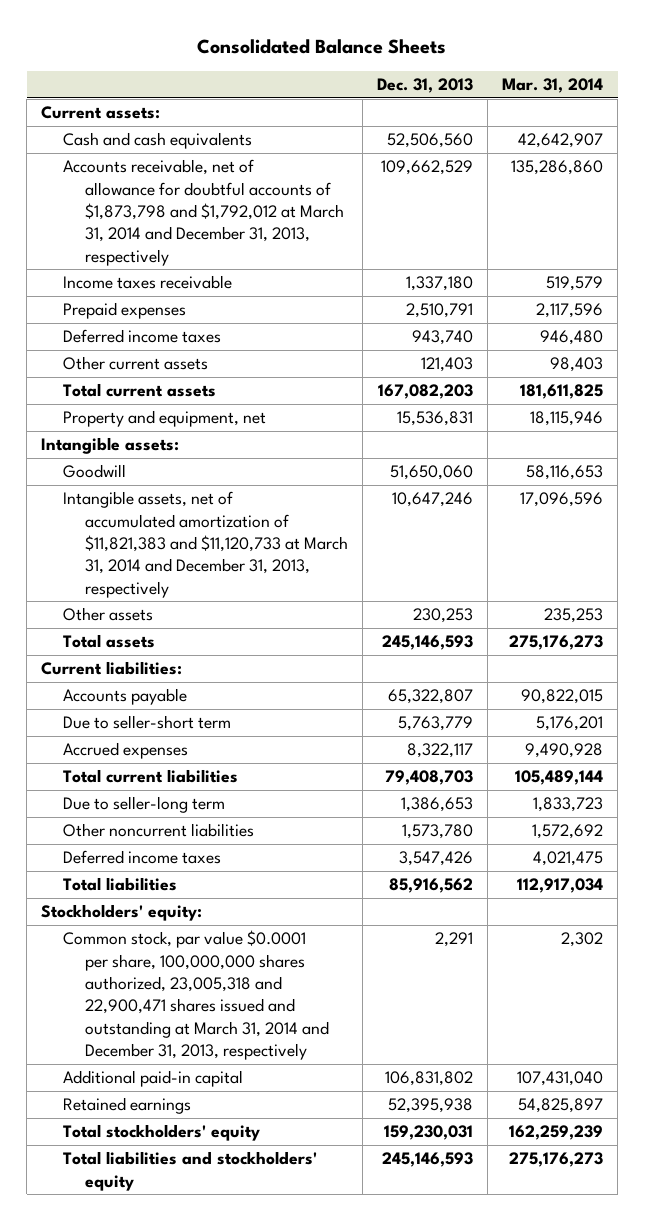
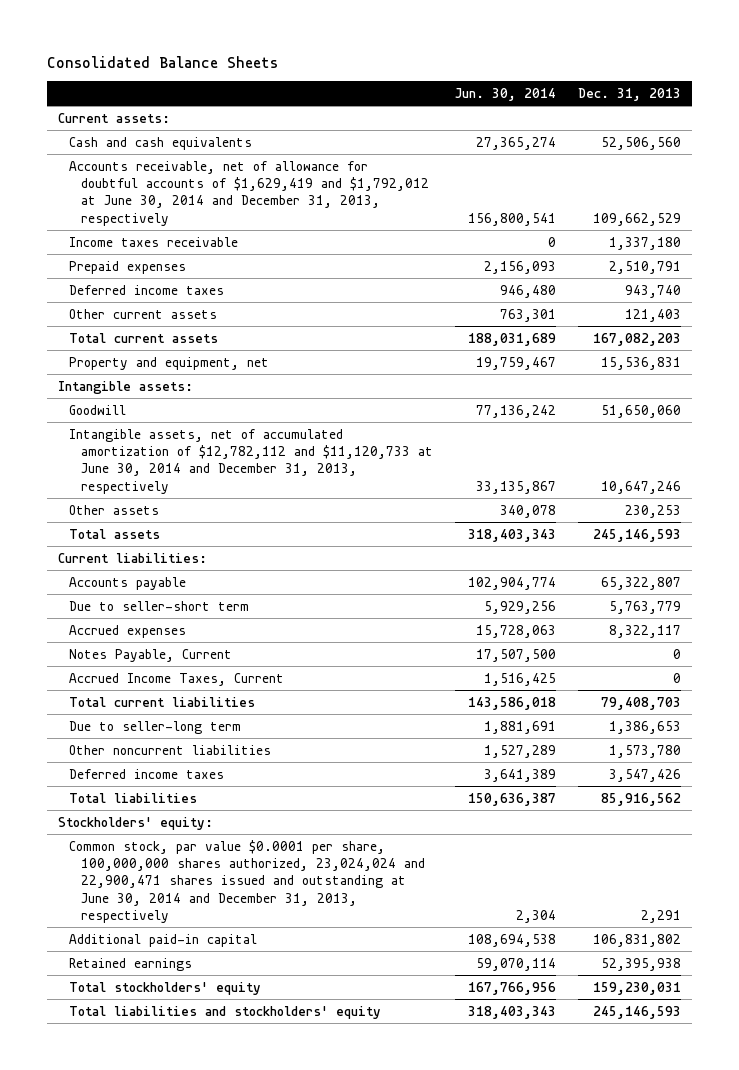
[502,77,604,93] Mar. 31, 2014 -> none
none -> [455,87,557,101] Jun. 30, 2014
[62,159,344,266] Accounts receivable, net of allowance for doubtful accounts of $1,873,798 and $1,792,012 at March 31, 2014 and December 31, 2013, respectively -> [69,160,429,226] Accounts receivable, net of allowance for doubtful accounts of $1,629,419 and $1,792,012 at June 30, 2014 and December 31, 2013, respectively
[62,491,348,598] Intangible assets, net of accumulated amortization of $11,821,383 and $11,120,733 at March 31, 2014 and December 31, 2013, respectively -> [69,428,433,494] Intangible assets, net of accumulated amortization of $12,782,112 and $11,120,733 at June 30, 2014 and December 31, 2013, respectively
none -> [69,648,233,662] Notes Payable, Current
none -> [69,672,285,686] Accrued Income Taxes, Current
[62,930,329,1061] Common stock, par value $0.0001 per share, 100,000,000 shares authorized, 23,005,318 and 22,900,471 shares issued and outstanding at March 31, 2014 and December 31, 2013, respectively -> [69,839,425,924] Common stock, par value $0.0001 per share, 100,000,000 shares authorized, 23,024,024 and 22,900,471 shares issued and outstanding at June 30, 2014 and December 31, 2013, respectively

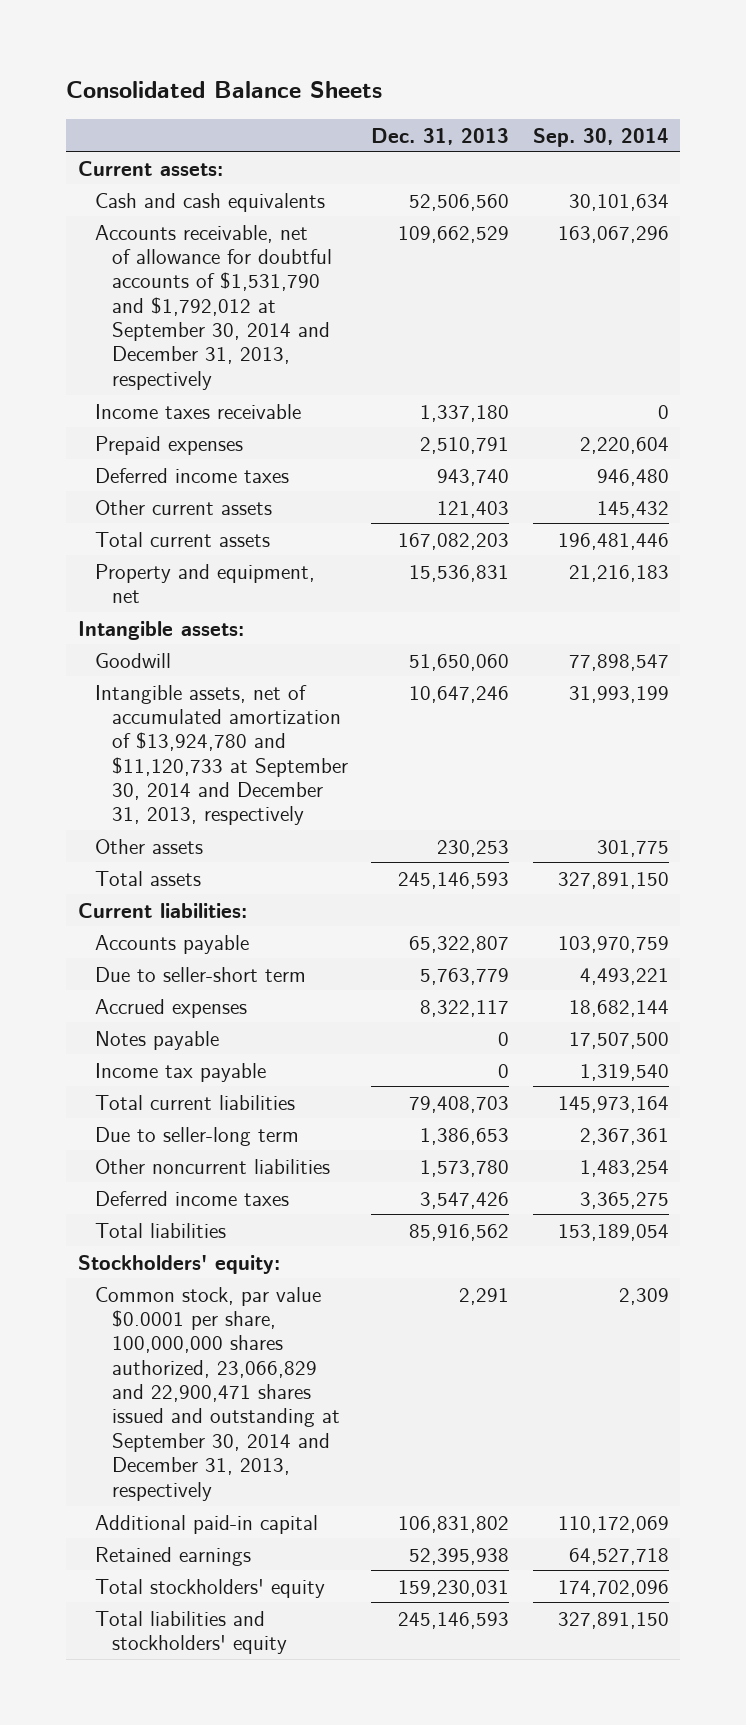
[455,87,557,101] Jun. 30, 2014 -> none
none -> [532,127,669,147] Sep. 30, 2014
[69,160,429,226] Accounts receivable, net of allowance for doubtful accounts of $1,629,419 and $1,792,012 at June 30, 2014 and December 31, 2013, respectively -> [94,224,332,390] Accounts receivable, net of allowance for doubtful accounts of $1,531,790 and $1,792,012 at September 30, 2014 and December 31, 2013, respectively
[69,428,433,494] Intangible assets, net of accumulated amortization of $12,782,112 and $11,120,733 at June 30, 2014 and December 31, 2013, respectively -> [94,684,348,826] Intangible assets, net of accumulated amortization of $13,924,780 and $11,120,733 at September 30, 2014 and December 31, 2013, respectively
[69,648,233,662] Notes Payable, Current -> [94,1030,219,1050] Notes payable
[69,672,285,686] Accrued Income Taxes, Current -> [94,1062,266,1082] Income tax payable
[69,839,425,924] Common stock, par value $0.0001 per share, 100,000,000 shares authorized, 23,024,024 and 22,900,471 shares issued and outstanding at June 30, 2014 and December 31, 2013, respectively -> [94,1286,340,1501] Common stock, par value $0.0001 per share, 100,000,000 shares authorized, 23,066,829 and 22,900,471 shares issued and outstanding at September 30, 2014 and December 31, 2013, respectively

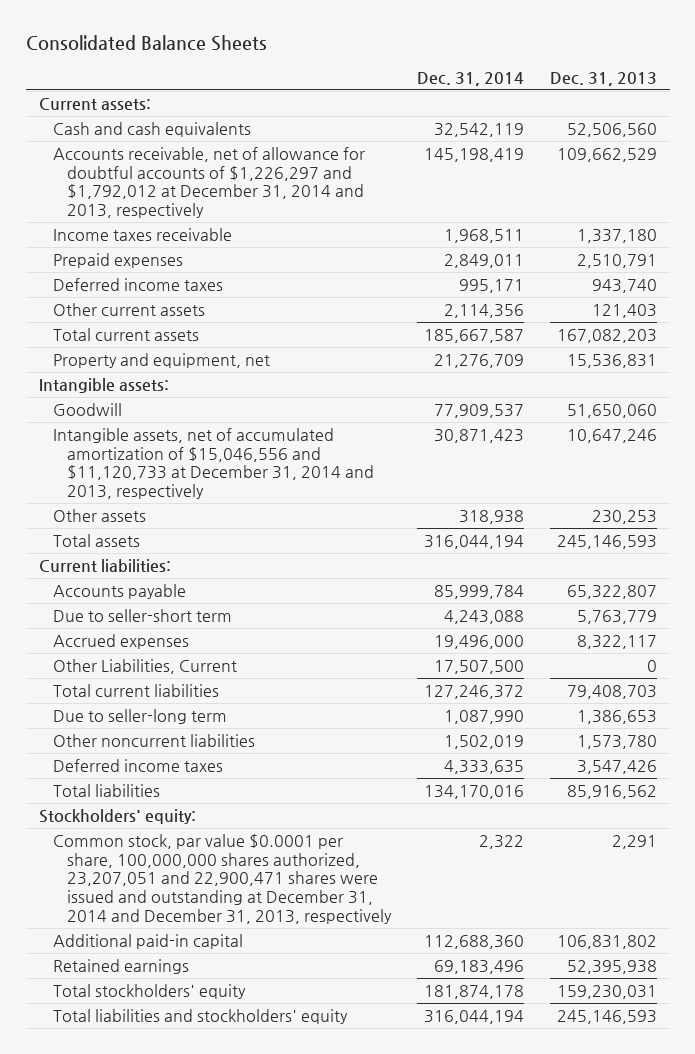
[532,127,669,147] Sep. 30, 2014 -> none
none -> [416,71,524,86] Dec. 31, 2014
[94,224,332,390] Accounts receivable, net of allowance for doubtful accounts of $1,531,790 and $1,792,012 at September 30, 2014 and December 31, 2013, respectively -> [52,146,365,219] Accounts receivable, net of allowance for doubtful accounts of $1,226,297 and $1,792,012 at December 31, 2014 and 2013, respectively
[94,684,348,826] Intangible assets, net of accumulated amortization of $13,924,780 and $11,120,733 at September 30, 2014 and December 31, 2013, respectively -> [52,427,374,500] Intangible assets, net of accumulated amortization of $15,046,556 and $11,120,733 at December 31, 2014 and 2013, respectively
[94,1030,219,1050] Notes payable -> none
[94,1062,266,1082] Income tax payable -> none
none -> [52,658,237,674] Other Liabilities, Current
[94,1286,340,1501] Common stock, par value $0.0001 per share, 100,000,000 shares authorized, 23,066,829 and 22,900,471 shares issued and outstanding at September 30, 2014 and December 31, 2013, respectively -> [52,833,392,924] Common stock, par value $0.0001 per share, 100,000,000 shares authorized, 23,207,051 and 22,900,471 shares were issued and outstanding at December 31, 2014 and December 31, 2013, respectively

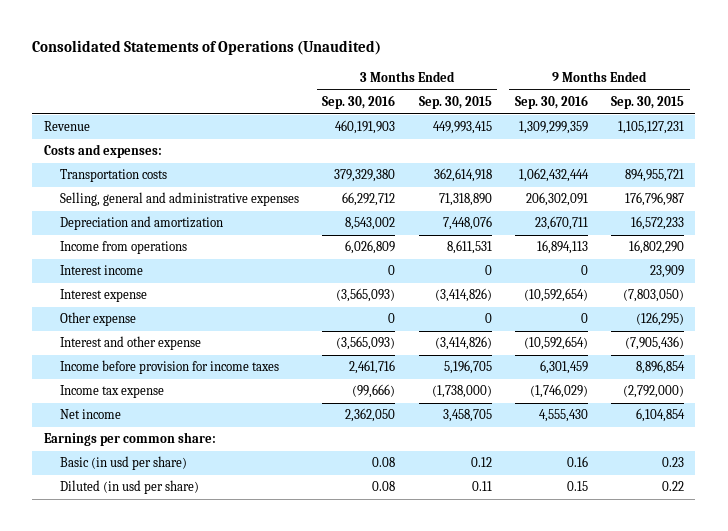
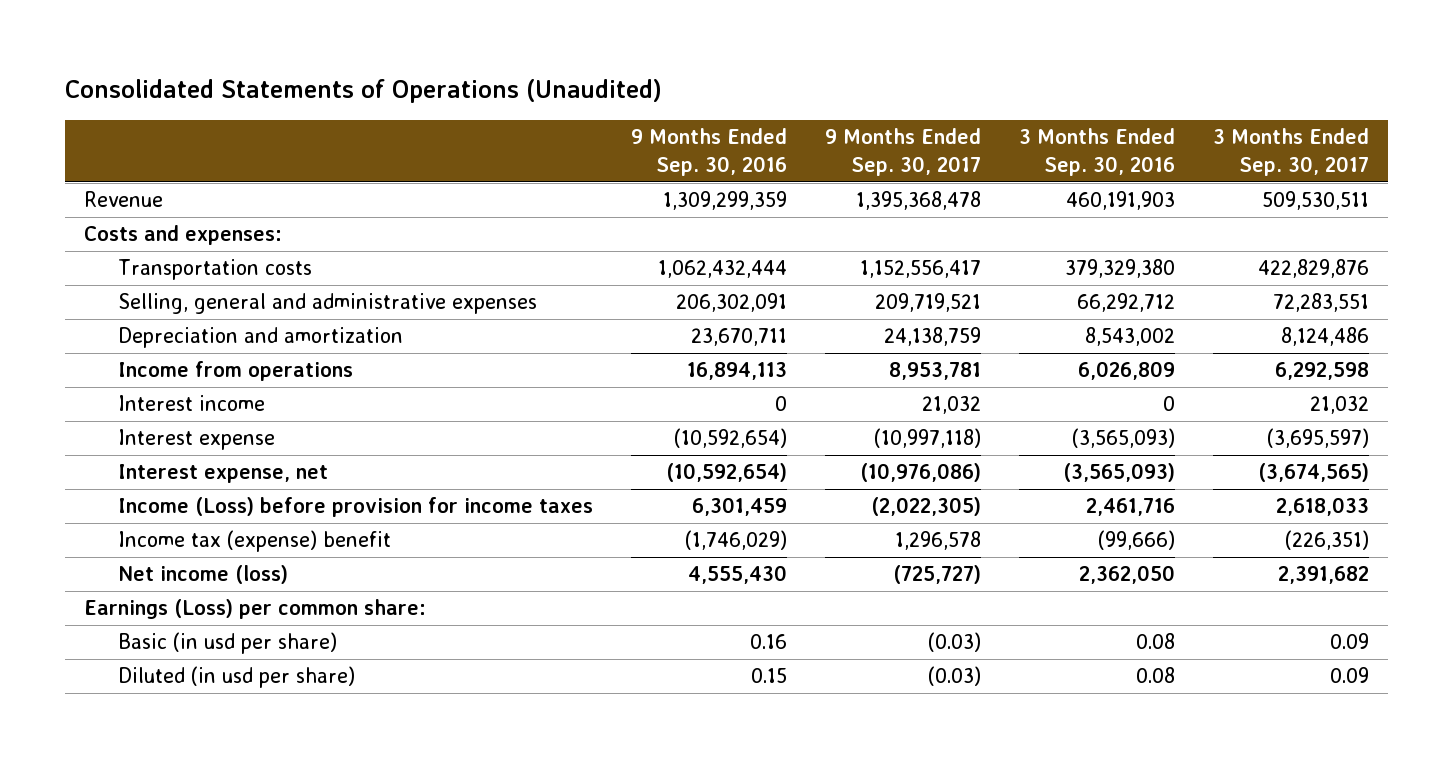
[418,96,492,110] Sep. 30, 2015 -> none
[610,96,684,110] Sep. 30, 2015 -> none
none -> [824,128,981,177] 9 Months Ended Sep. 30, 2017
none -> [1212,128,1369,177] 3 Months Ended Sep. 30, 2017
[60,312,137,327] Other expense -> none
[60,336,202,351] Interest and other expense -> [118,464,329,484] Interest expense, net
[60,360,280,375] Income before provision for income taxes -> [118,497,594,518] Income (Loss) before provision for income taxes
[60,385,165,399] Income tax expense -> [118,530,392,553] Income tax (expense) benefit
[60,409,122,420] Net income -> [118,565,289,585] Net income (loss)
[44,432,217,447] Earnings per common share: -> [83,599,426,620] Earnings (Loss) per common share:

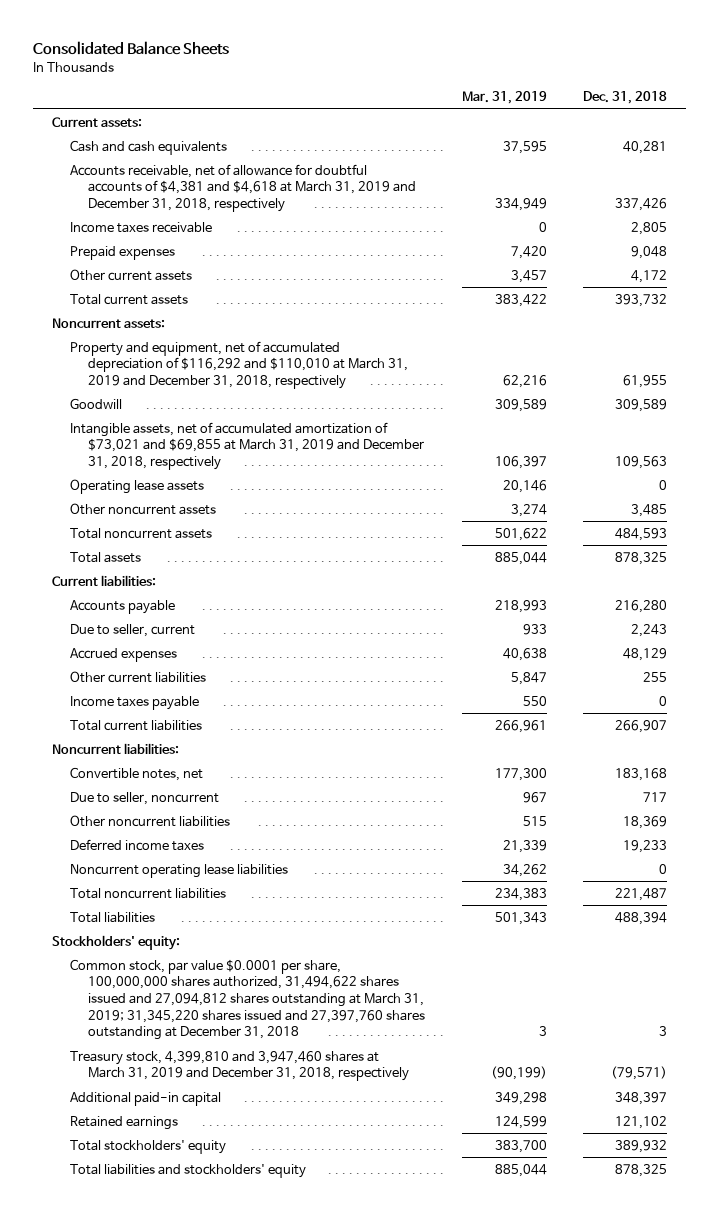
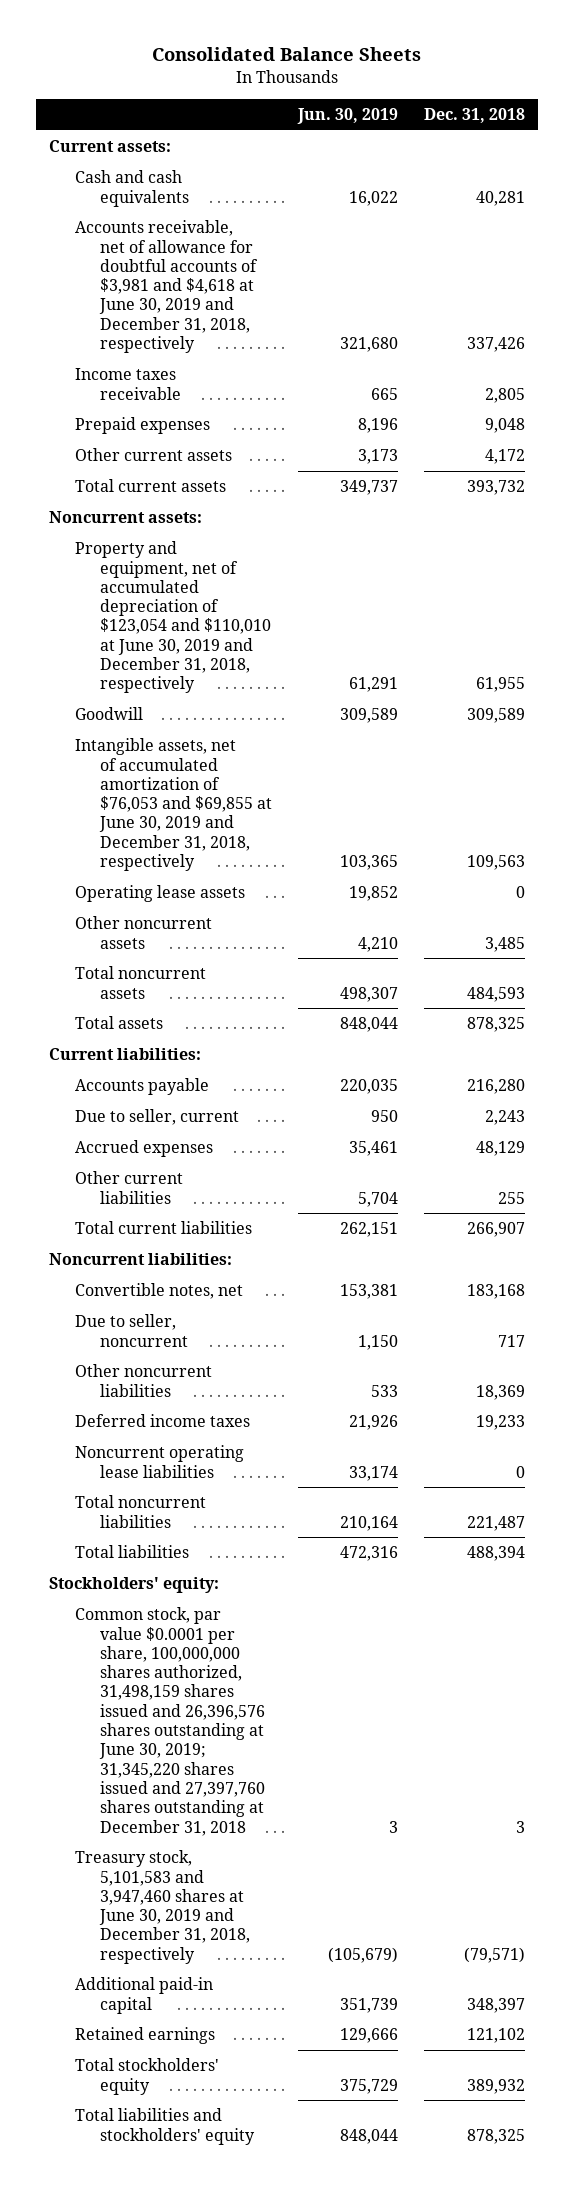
[461,91,547,105] Mar. 31, 2019 -> none
none -> [297,108,399,125] Jun. 30, 2019
[69,163,417,213] Accounts receivable, net of allowance for doubtful accounts of $4,381 and $4,618 at March 31, 2019 and December 31, 2018, respectively -> [74,220,259,354] Accounts receivable, net of allowance for doubtful accounts of $3,981 and $4,618 at June 30, 2019 and December 31, 2018, respectively
[69,340,409,390] Property and equipment, net of accumulated depreciation of $116,292 and $110,010 at March 31, 2019 and December 31, 2018, respectively -> [74,541,272,694] Property and equipment, net of accumulated depreciation of $123,054 and $110,010 at June 30, 2019 and December 31, 2018, respectively
[69,421,425,471] Intangible assets, net of accumulated amortization of $73,021 and $69,855 at March 31, 2019 and December 31, 2018, respectively -> [74,738,273,872] Intangible assets, net of accumulated amortization of $76,053 and $69,855 at June 30, 2019 and December 31, 2018, respectively
[69,695,199,710] Income taxes payable -> none
[69,958,426,1041] Common stock, par value $0.0001 per share, 100,000,000 shares authorized, 31,494,622 shares issued and 27,094,812 shares outstanding at March 31, 2019; 31,345,220 shares issued and 27,397,760 shares outstanding at December 31, 2018 -> [74,1607,266,1836] Common stock, par value $0.0001 per share, 100,000,000 shares authorized, 31,498,159 shares issued and 26,396,576 shares outstanding at June 30, 2019; 31,345,220 shares issued and 27,397,760 shares outstanding at December 31, 2018
[69,1050,410,1082] Treasury stock, 4,399,810 and 3,947,460 shares at March 31, 2019 and December 31, 2018, respectively -> [74,1850,251,1964] Treasury stock, 5,101,583 and 3,947,460 shares at June 30, 2019 and December 31, 2018, respectively

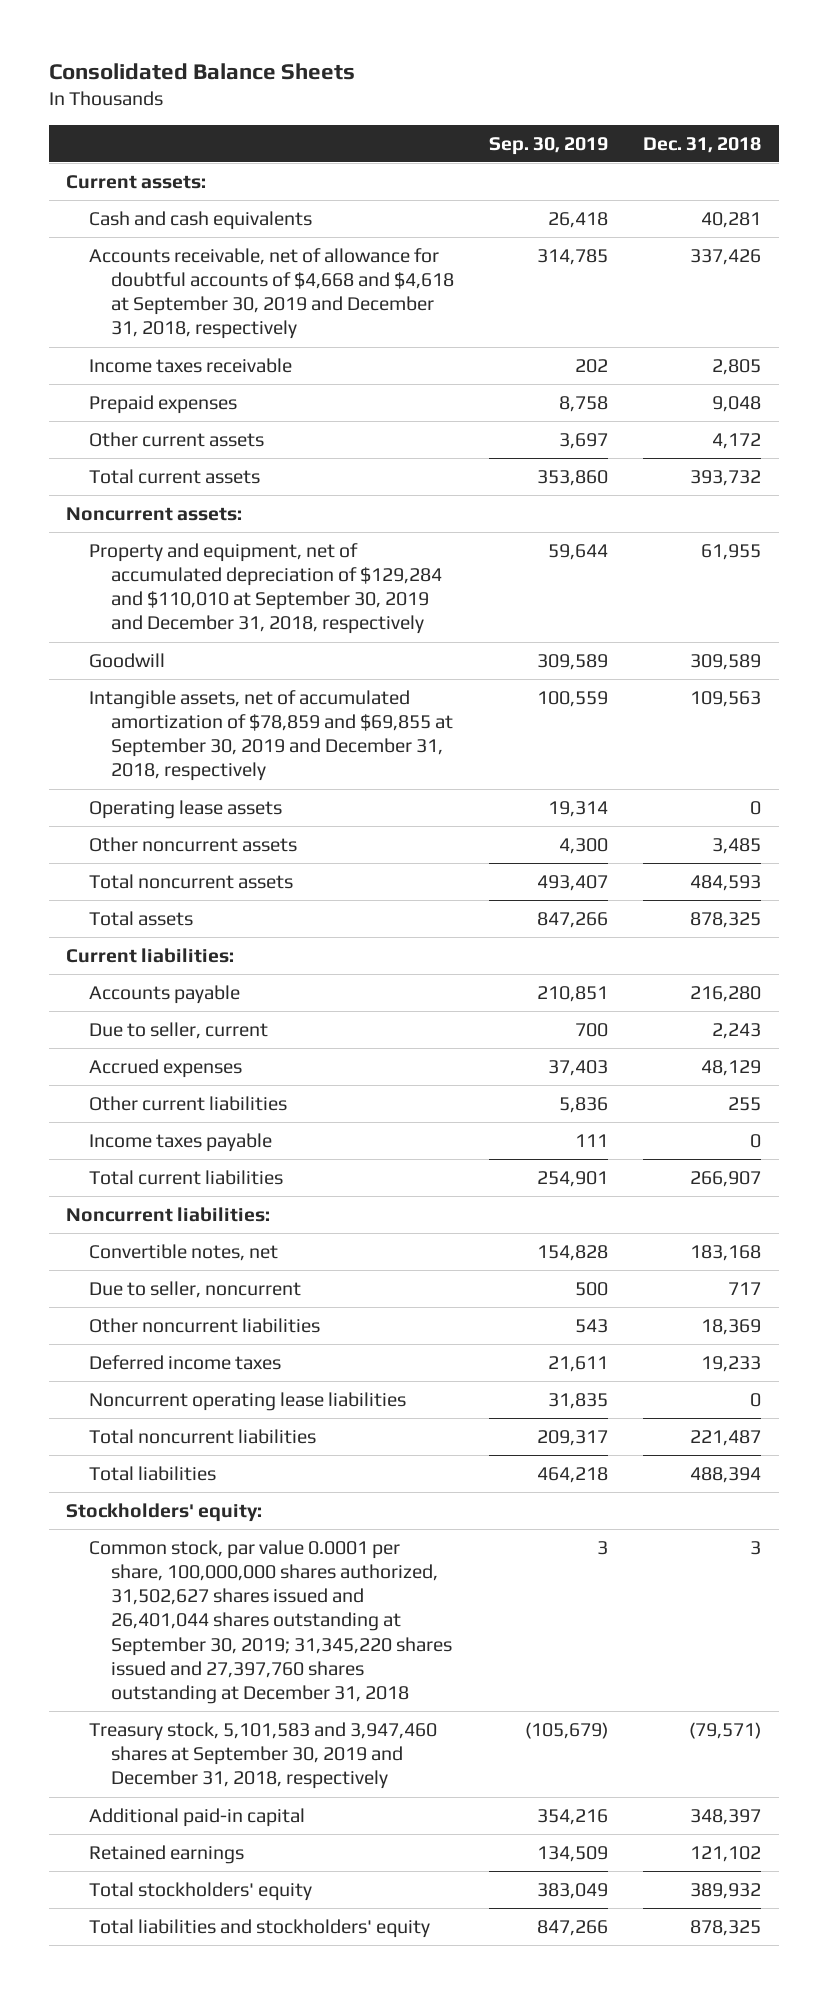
[297,108,399,125] Jun. 30, 2019 -> none
none -> [489,136,609,155] Sep. 30, 2019
[74,220,259,354] Accounts receivable, net of allowance for doubtful accounts of $3,981 and $4,618 at June 30, 2019 and December 31, 2018, respectively -> [88,247,455,340] Accounts receivable, net of allowance for doubtful accounts of $4,668 and $4,618 at September 30, 2019 and December 31, 2018, respectively
[74,541,272,694] Property and equipment, net of accumulated depreciation of $123,054 and $110,010 at June 30, 2019 and December 31, 2018, respectively -> [88,542,443,635] Property and equipment, net of accumulated depreciation of $129,284 and $110,010 at September 30, 2019 and December 31, 2018, respectively
[74,738,273,872] Intangible assets, net of accumulated amortization of $76,053 and $69,855 at June 30, 2019 and December 31, 2018, respectively -> [88,689,454,782] Intangible assets, net of accumulated amortization of $78,859 and $69,855 at September 30, 2019 and December 31, 2018, respectively
none -> [88,1132,272,1152] Income taxes payable
[74,1607,266,1836] Common stock, par value $0.0001 per share, 100,000,000 shares authorized, 31,498,159 shares issued and 26,396,576 shares outstanding at June 30, 2019; 31,345,220 shares issued and 27,397,760 shares outstanding at December 31, 2018 -> [88,1539,453,1704] Common stock, par value 0.0001 per share, 100,000,000 shares authorized, 31,502,627 shares issued and 26,401,044 shares outstanding at September 30, 2019; 31,345,220 shares issued and 27,397,760 shares outstanding at December 31, 2018
[74,1850,251,1964] Treasury stock, 5,101,583 and 3,947,460 shares at June 30, 2019 and December 31, 2018, respectively -> [88,1721,437,1790] Treasury stock, 5,101,583 and 3,947,460 shares at September 30, 2019 and December 31, 2018, respectively

